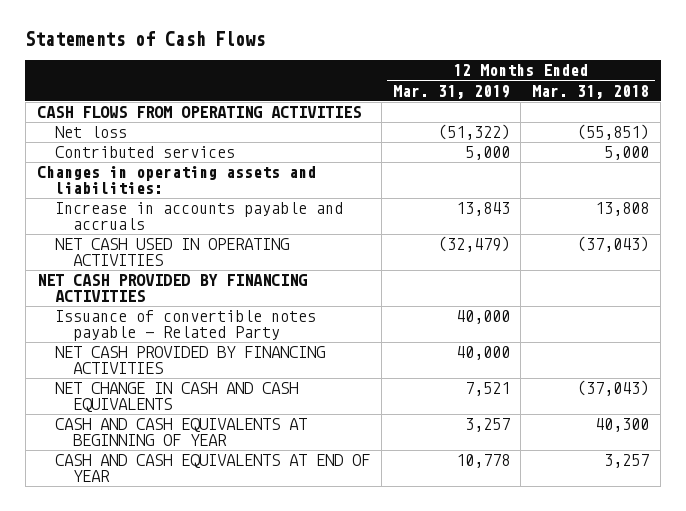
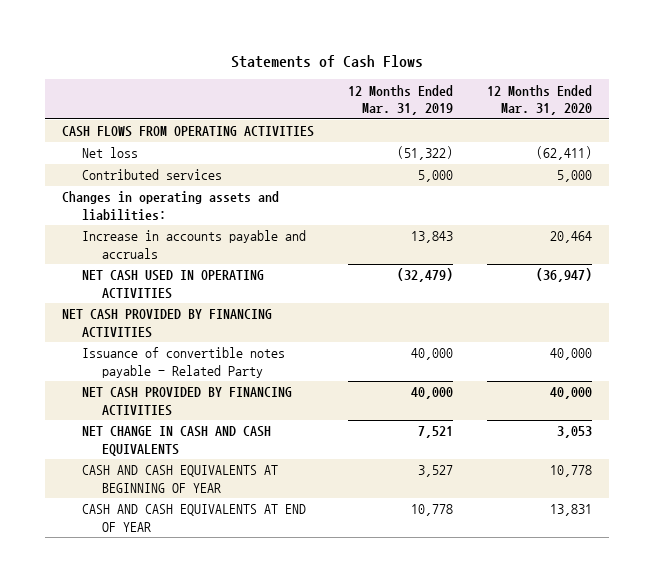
[532,84,650,99] Mar. 31, 2018 -> none
none -> [486,84,592,116] 12 Months Ended Mar. 31, 2020
[464,418,510,433] 3,257 -> [417,465,453,478] 3,527

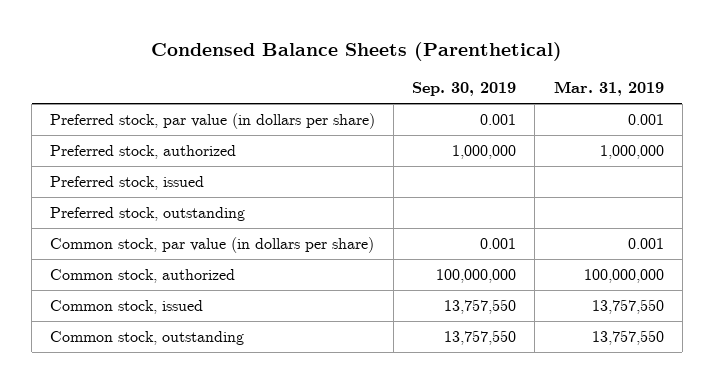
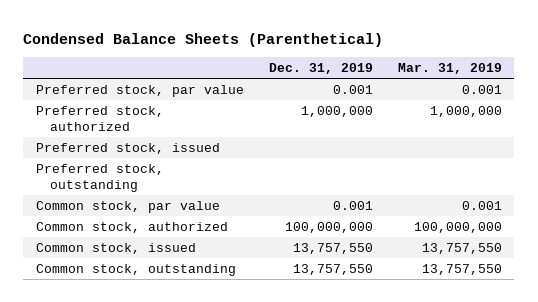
[412,82,517,97] Sep. 30, 2019 -> none
none -> [268,62,373,74] Dec. 31, 2019
[50,112,376,129] Preferred stock, par value (in dollars per share) -> [35,85,244,98] Preferred stock, par value
[50,236,375,253] Common stock, par value (in dollars per share) -> [35,201,220,214] Common stock, par value

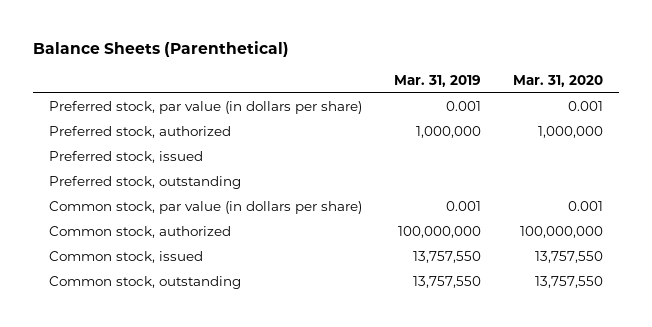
[23,32,384,47] Condensed Balance Sheets (Parenthetical) -> [33,41,290,58] Balance Sheets (Parenthetical)
[268,62,373,74] Dec. 31, 2019 -> none
none -> [512,74,603,87] Mar. 31, 2020
[35,85,244,98] Preferred stock, par value -> [49,101,363,115] Preferred stock, par value (in dollars per share)
[35,201,220,214] Common stock, par value -> [49,201,363,215] Common stock, par value (in dollars per share)

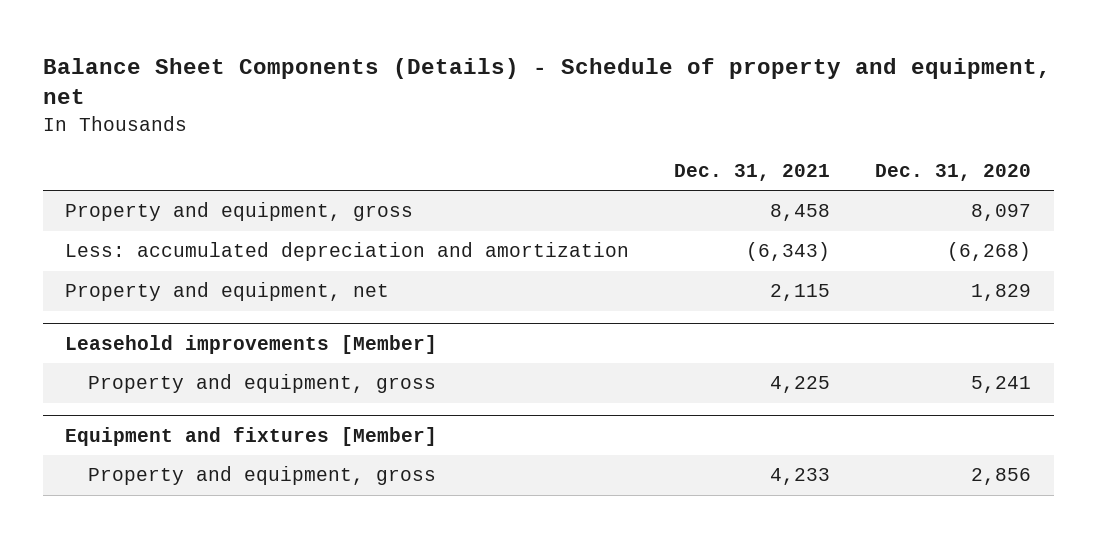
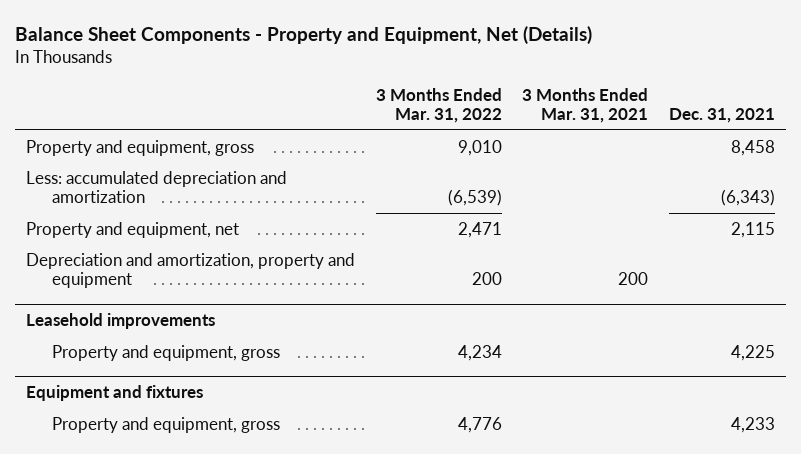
[43,57,1052,105] Balance Sheet Components (Details) - Schedule of property and equipment, net -> [15,25,593,44] Balance Sheet Components - Property and Equipment, Net (Details)
[875,163,1032,181] Dec. 31, 2020 -> none
none -> [375,87,502,124] 3 Months Ended Mar. 31, 2022
none -> [522,87,649,124] 3 Months Ended Mar. 31, 2021
none -> [25,252,355,288] Depreciation and amortization, property and equipment
[65,334,438,354] Leasehold improvements [Member] -> [25,313,215,330] Leasehold improvements
[65,426,438,446] Equipment and fixtures [Member] -> [25,385,203,402] Equipment and fixtures

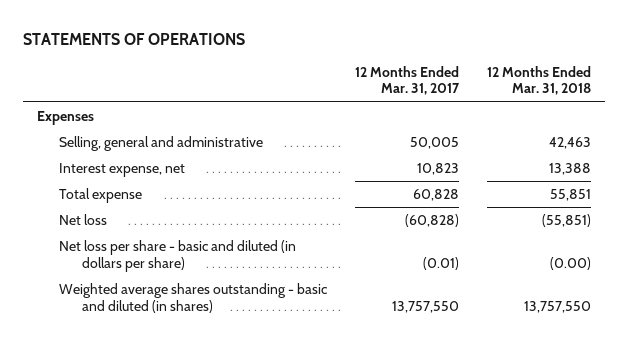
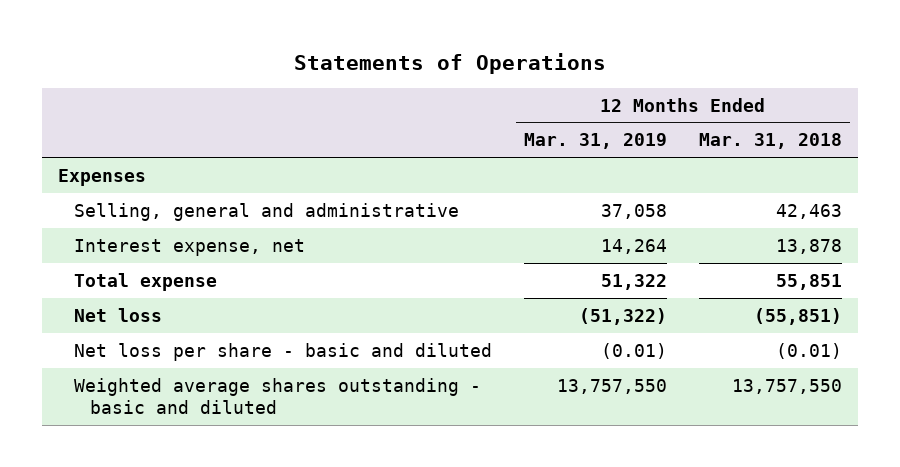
[23,32,246,45] STATEMENTS OF OPERATIONS -> [293,52,606,74] Statements of Operations
[355,65,461,96] 12 Months Ended Mar. 31, 2017 -> none
none -> [523,133,667,150] Mar. 31, 2019
[549,162,592,175] 13,388 -> [775,238,842,254] 13,878
[59,239,297,272] Net loss per share - basic and diluted (in dollars per share) -> [73,342,492,361] Net loss per share - basic and diluted
[550,256,592,270] (0.00) -> [775,342,842,359] (0.01)
[59,282,328,313] Weighted average shares outstanding - basic and diluted (in shares) -> [73,377,481,414] Weighted average shares outstanding - basic and diluted

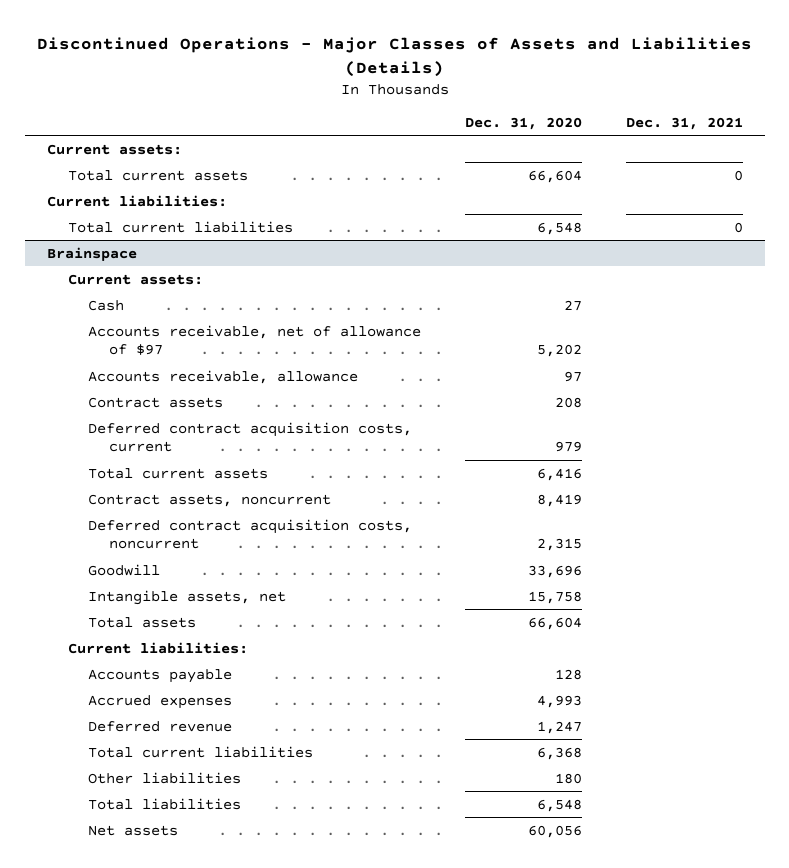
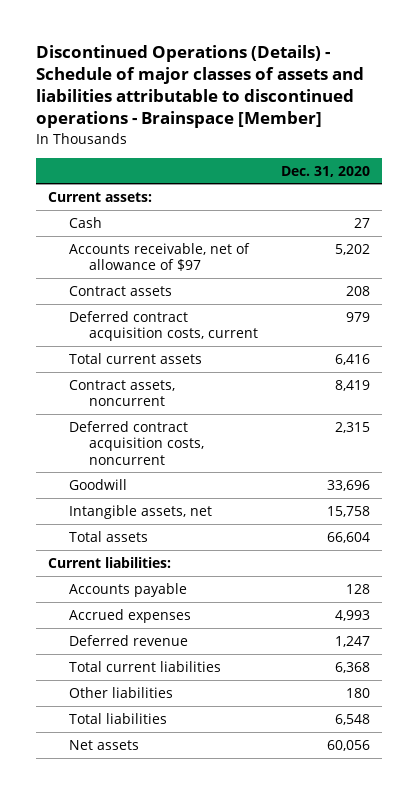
[36,36,752,77] Discontinued Operations - Major Classes of Assets and Liabilities (Details) -> [36,45,365,129] Discontinued Operations (Details) - Schedule of major classes of assets and liabilities attributable to discontinued operations - Brainspace [Member]
[625,116,743,130] Dec. 31, 2021 -> none
[67,169,248,181] Total current assets -> none
[46,194,227,207] Current liabilities: -> none
[67,220,293,233] Total current liabilities -> none
[46,246,137,261] Brainspace -> none
[67,273,203,285] Current assets: -> none
[88,369,359,384] Accounts receivable, allowance -> none

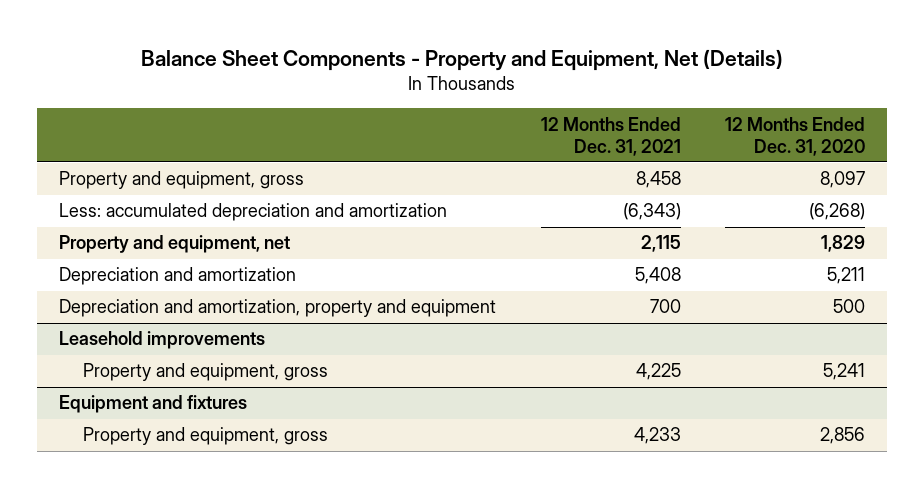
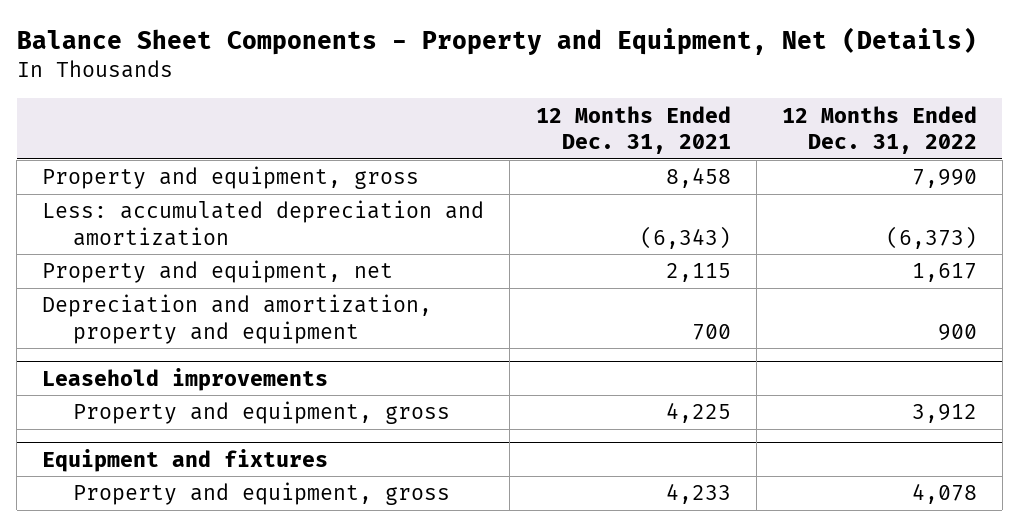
[724,116,865,156] 12 Months Ended Dec. 31, 2020 -> none
none -> [781,105,977,155] 12 Months Ended Dec. 31, 2022
[59,267,297,286] Depreciation and amortization -> none

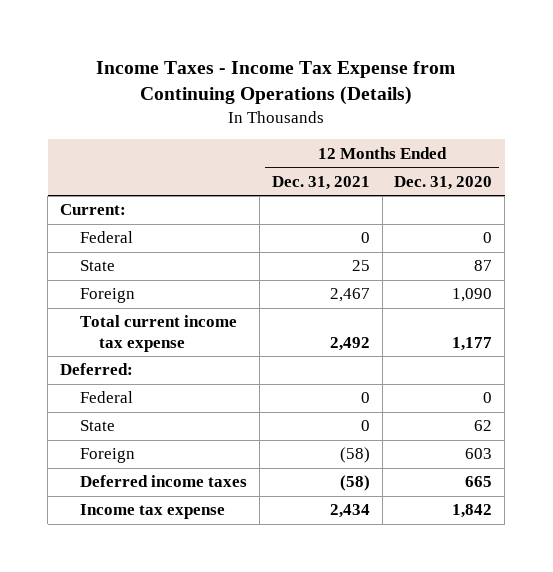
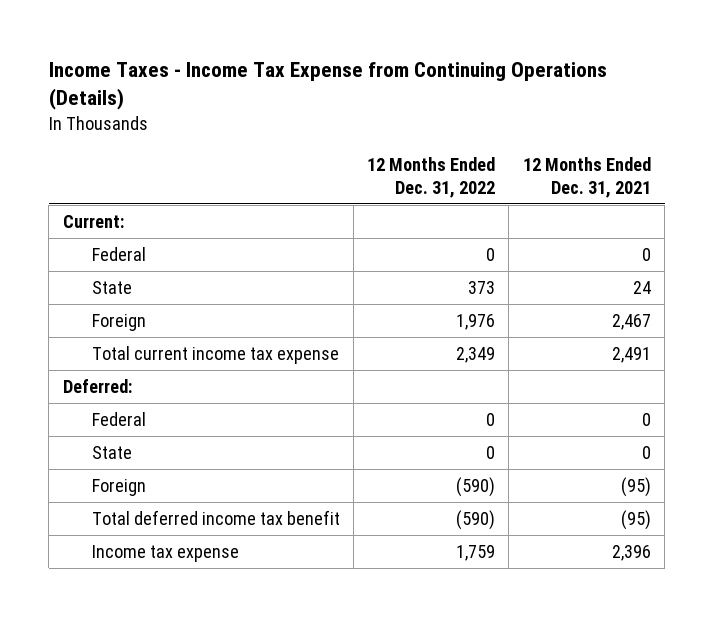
[394,175,493,190] Dec. 31, 2020 -> none
none -> [367,156,496,198] 12 Months Ended Dec. 31, 2022
[351,260,370,272] 25 -> [632,280,651,294] 24
[329,336,370,351] 2,492 -> [611,346,651,363] 2,491
[339,447,370,464] (58) -> [620,476,651,497] (95)
[79,475,247,488] Deferred income taxes -> [91,509,340,525] Total deferred income tax benefit
[339,475,370,492] (58) -> [620,509,651,530] (95)
[329,504,370,519] 2,434 -> [611,544,651,561] 2,396

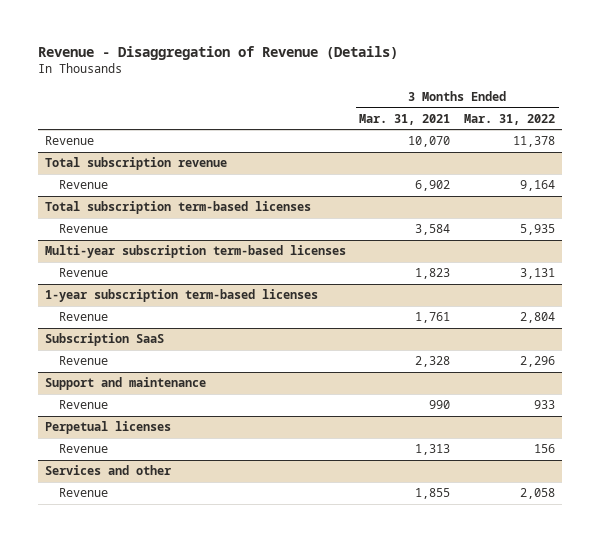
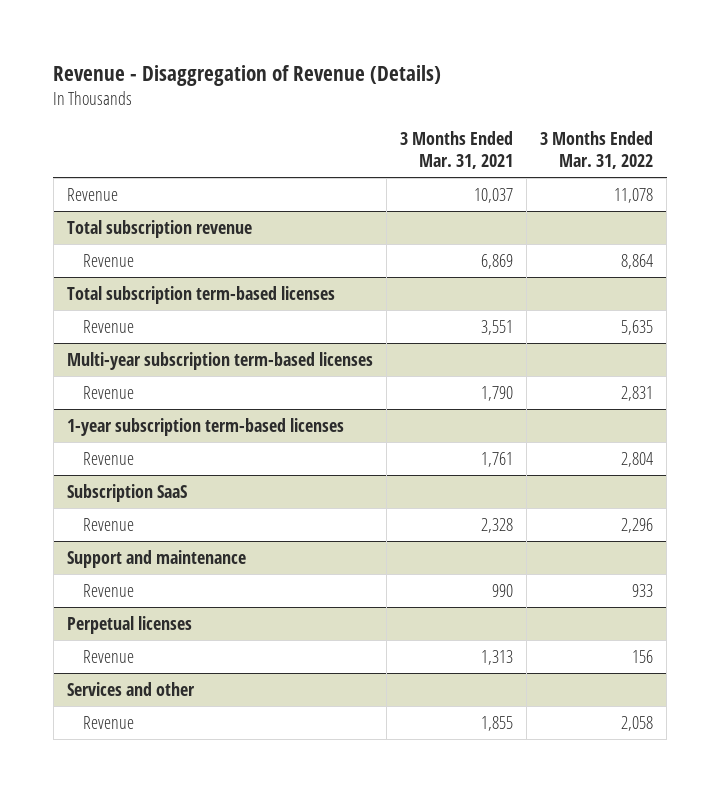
[408,136,451,148] 10,070 -> [474,187,514,203] 10,037
[513,136,556,148] 11,378 -> [614,187,654,203] 11,078
[415,180,451,192] 6,902 -> [481,253,514,269] 6,869
[520,180,556,192] 9,164 -> [621,253,654,269] 8,864
[415,224,451,236] 3,584 -> [481,319,514,335] 3,551
[520,224,556,236] 5,935 -> [621,319,654,335] 5,635
[415,268,451,280] 1,823 -> [481,385,514,401] 1,790
[520,268,556,280] 3,131 -> [621,385,654,401] 2,831

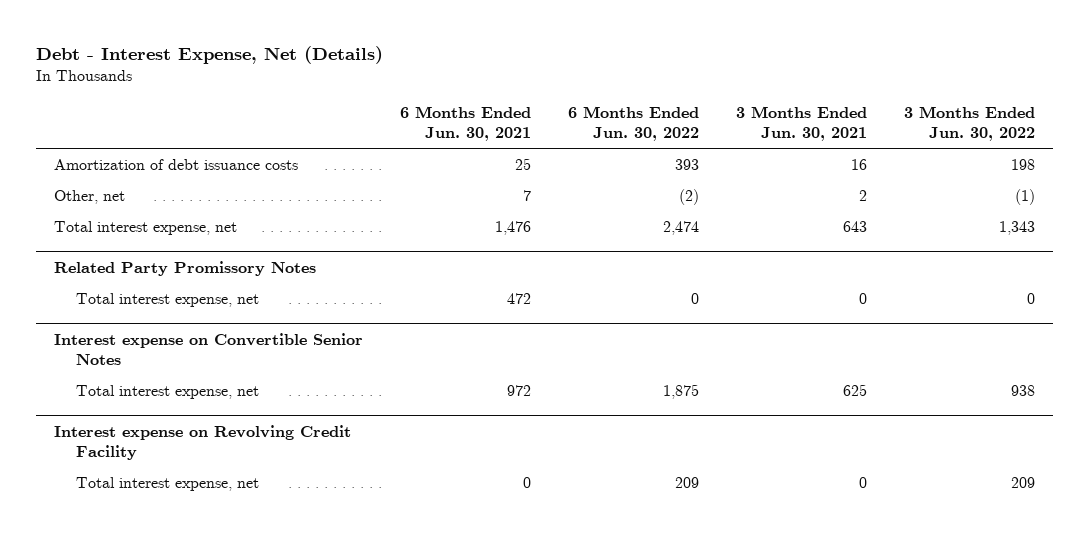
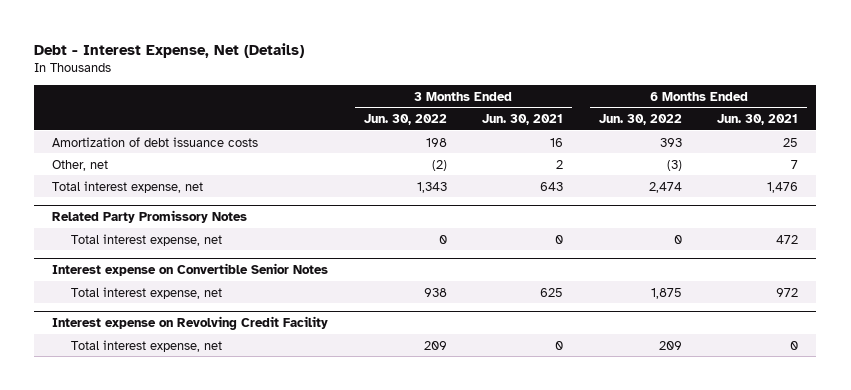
[678,189,699,206] (2) -> [666,159,682,171] (3)
[1014,189,1035,206] (1) -> [431,159,447,171] (2)

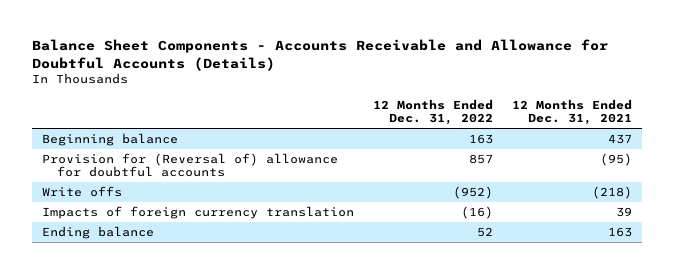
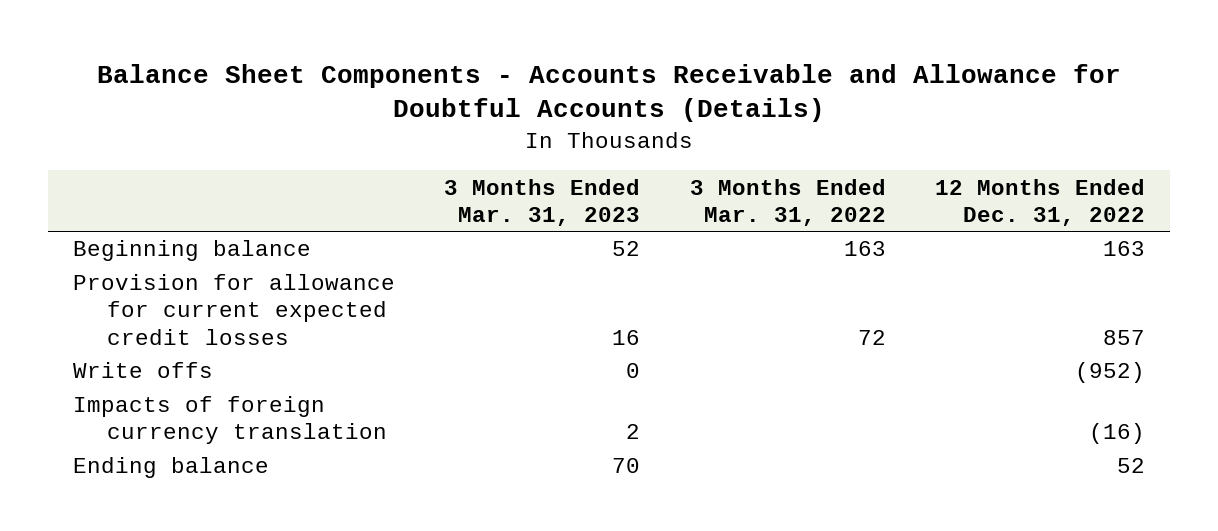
[512,98,633,126] 12 Months Ended Dec. 31, 2021 -> none
none -> [444,178,641,226] 3 Months Ended Mar. 31, 2023
none -> [689,178,886,226] 3 Months Ended Mar. 31, 2022
[41,152,338,178] Provision for (Reversal of) allowance for doubtful accounts -> [72,274,395,345] Provision for allowance for current expected credit losses

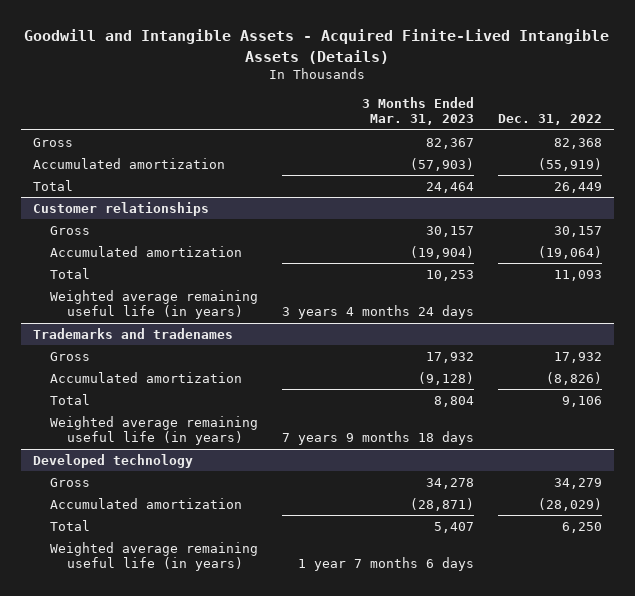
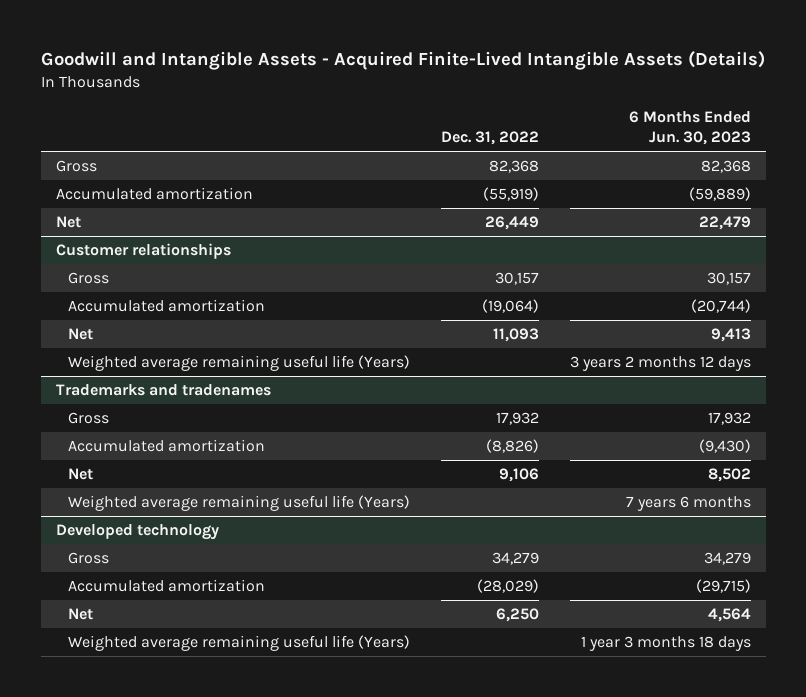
[361,96,474,126] 3 Months Ended Mar. 31, 2023 -> none
none -> [628,111,751,146] 6 Months Ended Jun. 30, 2023
[33,179,74,191] Total -> [55,216,81,229] Net
[49,267,90,279] Total -> [68,328,94,341] Net
[49,289,258,320] Weighted average remaining useful life (in years) -> [68,355,411,372] Weighted average remaining useful life (Years)
[49,393,90,405] Total -> [68,468,94,481] Net
[49,415,258,446] Weighted average remaining useful life (in years) -> [68,495,411,512] Weighted average remaining useful life (Years)
[49,519,90,531] Total -> [68,608,94,621] Net
[49,541,258,572] Weighted average remaining useful life (in years) -> [68,635,411,652] Weighted average remaining useful life (Years)

